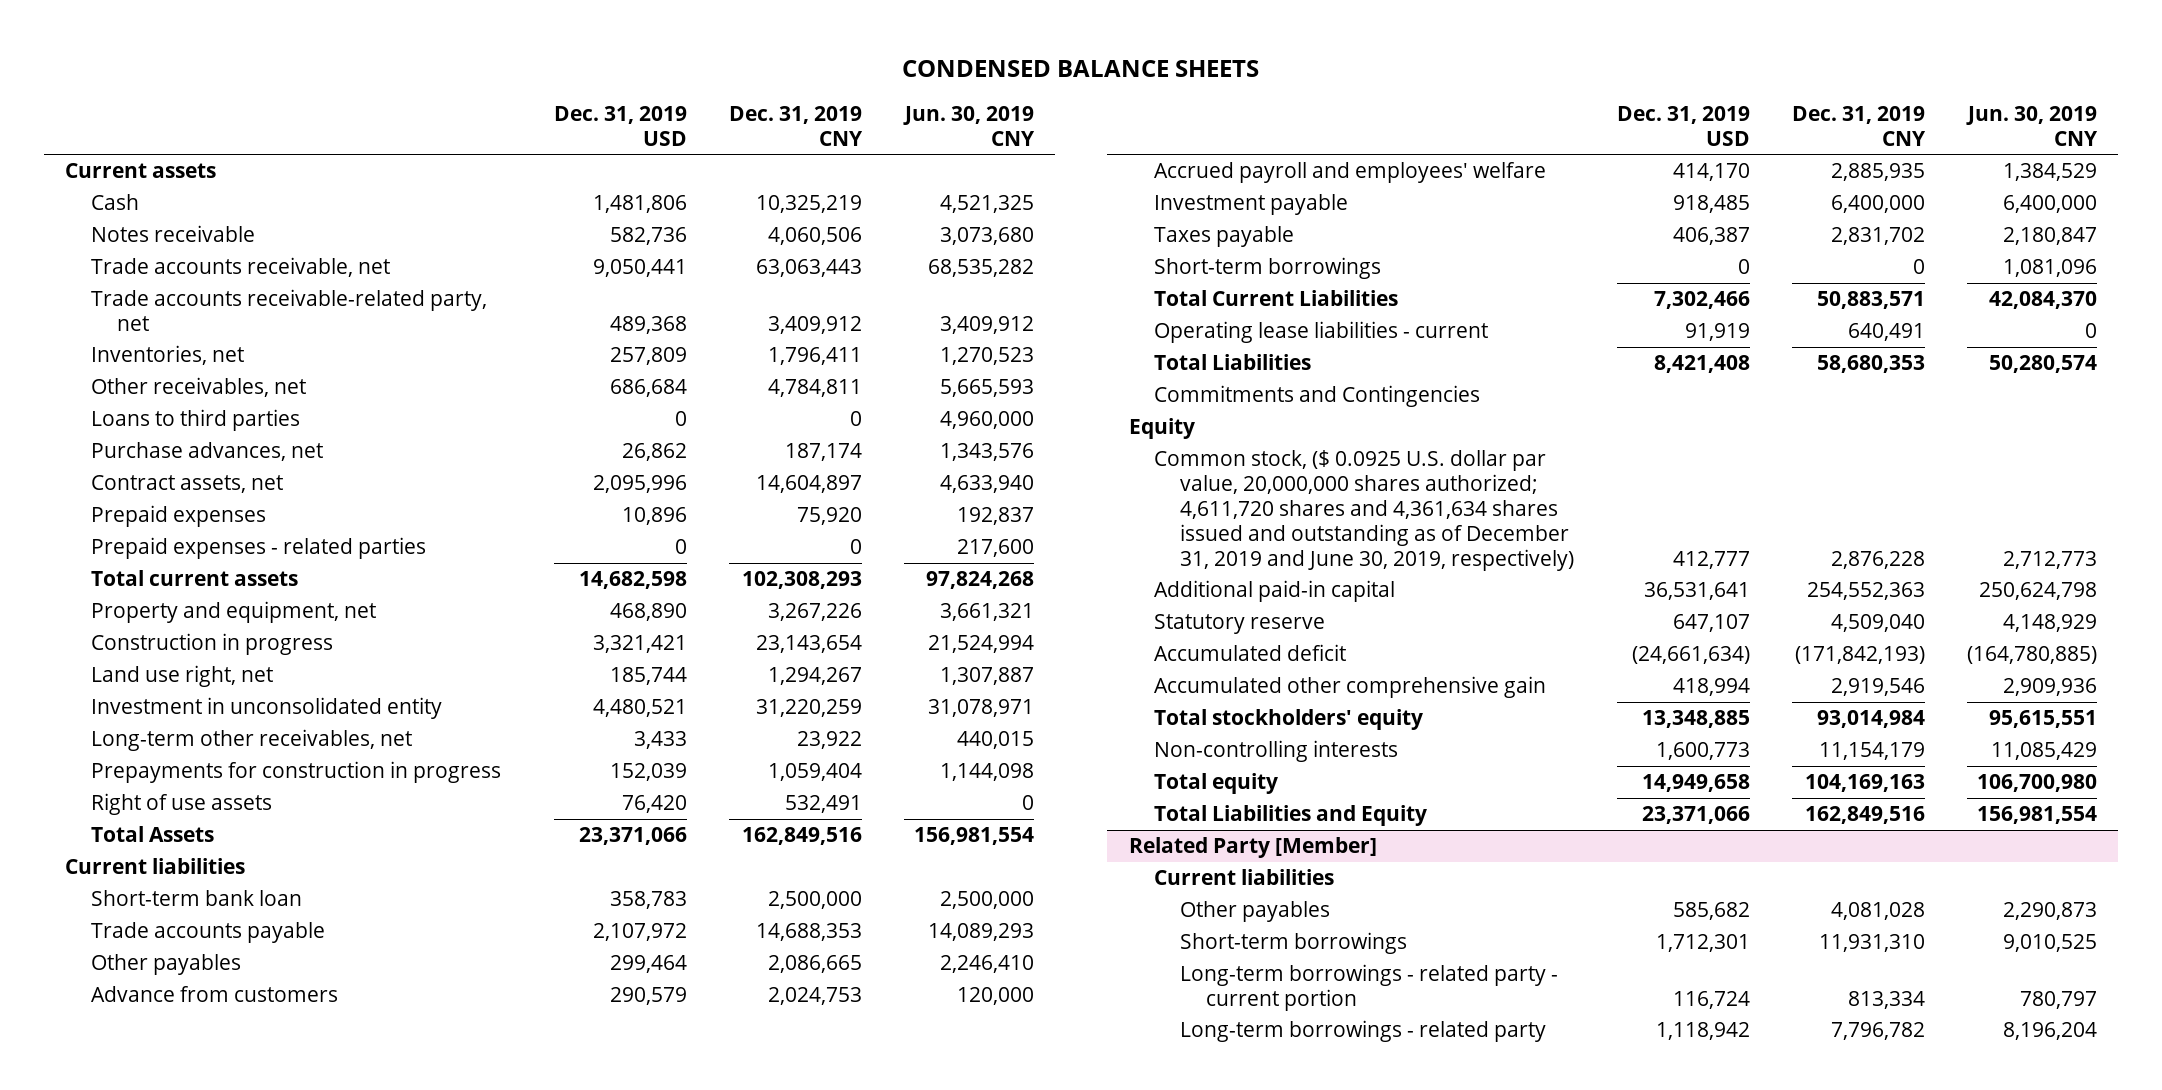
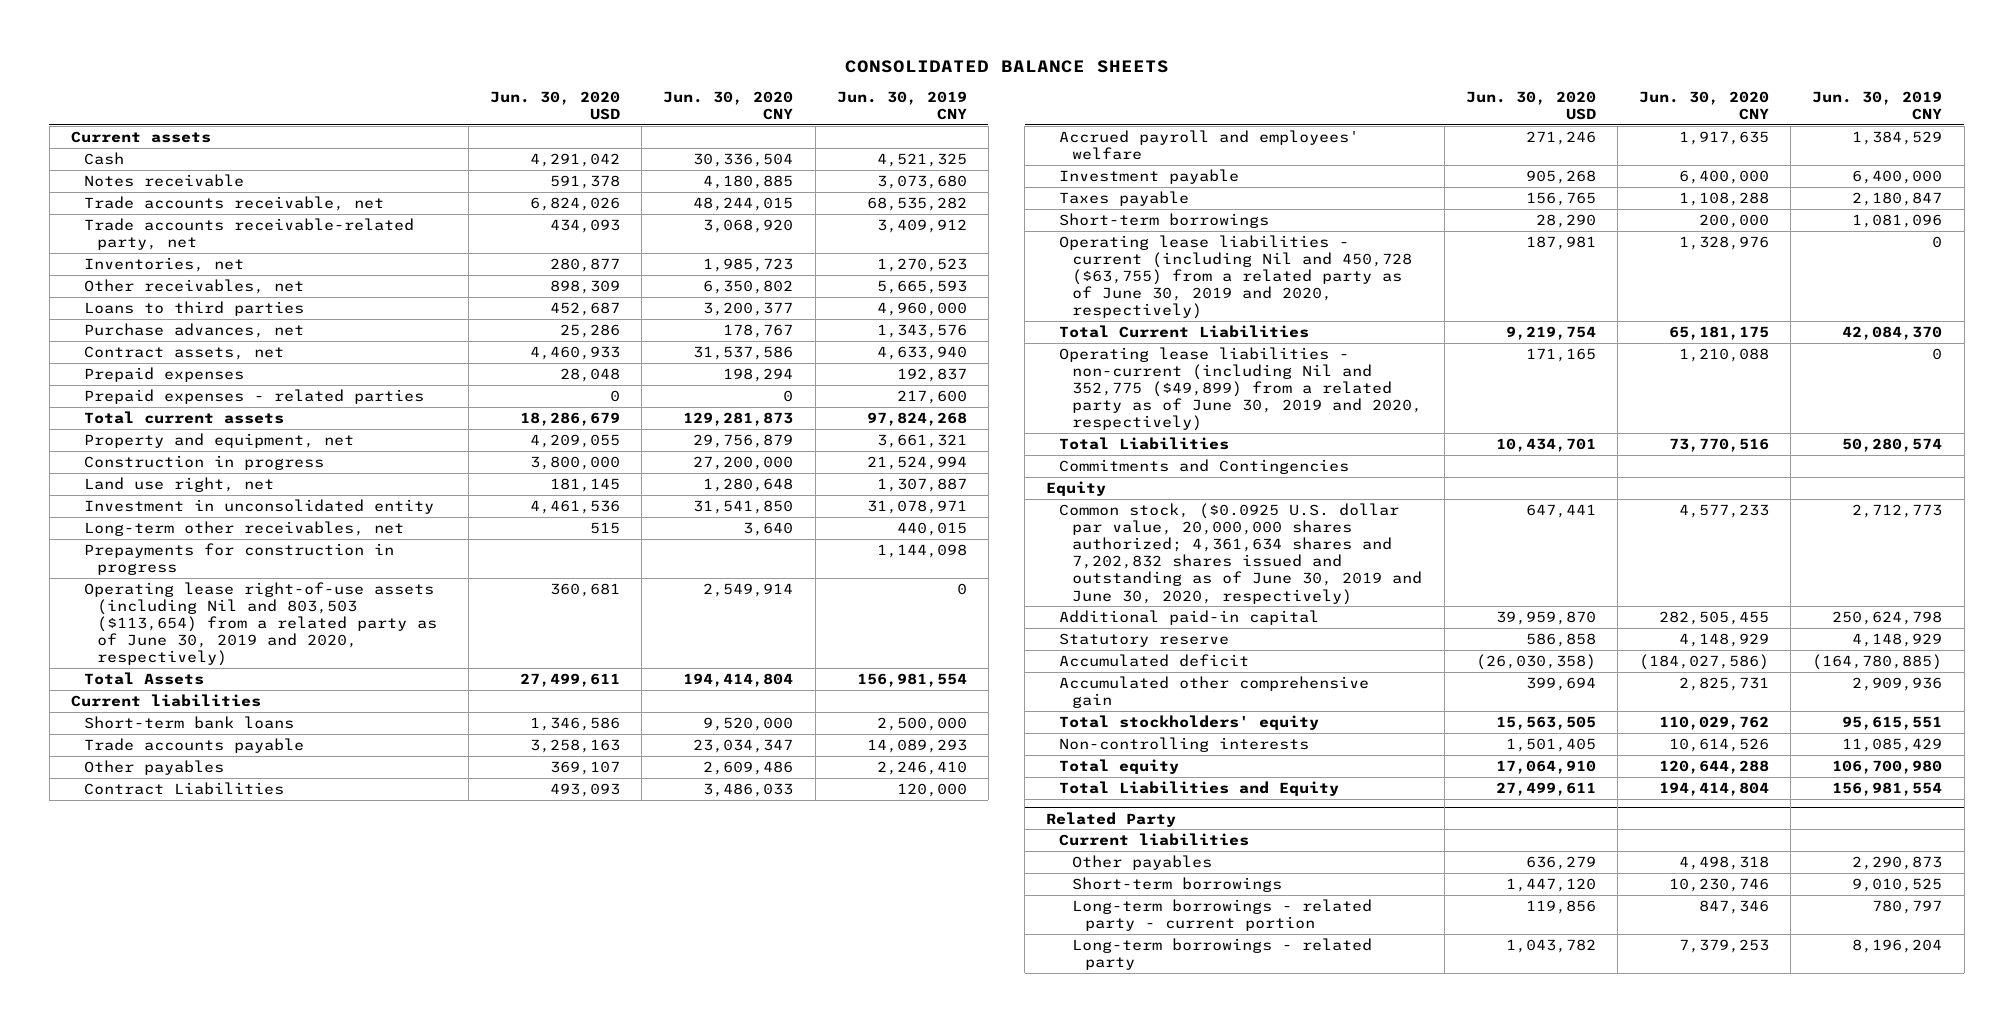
[902,59,1260,77] CONDENSED BALANCE SHEETS -> [844,59,1169,73] CONSOLIDATED BALANCE SHEETS
[553,106,687,147] Dec. 31, 2019 USD -> none
[728,106,863,147] Dec. 31, 2019 CNY -> none
none -> [490,91,621,121] Jun. 30, 2020 USD
none -> [663,91,794,121] Jun. 30, 2020 CNY
[91,793,273,816] Right of use assets -> [83,581,437,667] Operating lease right-of-use assets (including Nil and 803,503 ($113,654) from a related party as of June 30, 2019 and 2020, respectively)
[91,890,303,907] Short-term bank loan -> [83,715,294,729] Short-term bank loans
[91,986,339,1003] Advance from customers -> none
none -> [83,781,284,795] Contract Liabilities
none -> [1059,234,1413,320] Operating lease liabilities - current (including Nil and 450,728 ($63,755) from a related party as of June 30, 2019 and 2020, respectively)
[1154,321,1489,344] Operating lease liabilities - current -> none
none -> [1059,346,1423,432] Operating lease liabilities - non-current (including Nil and 352,775 ($49,899) from a related party as of June 30, 2019 and 2020, respectively)
[1154,450,1575,571] Common stock, ($ 0.0925 U.S. dollar par value, 20,000,000 shares authorized; 4,611,720 shares and 4,361,634 shares issued and outstanding as of December 31, 2019 and June 30, 2019, respectively) -> [1059,502,1423,605] Common stock, ($0.0925 U.S. dollar par value, 20,000,000 shares authorized; 4,361,634 shares and 7,202,832 shares issued and outstanding as of June 30, 2019 and June 30, 2020, respectively)
[1128,837,1377,859] Related Party [Member] -> [1046,811,1177,827] Related Party

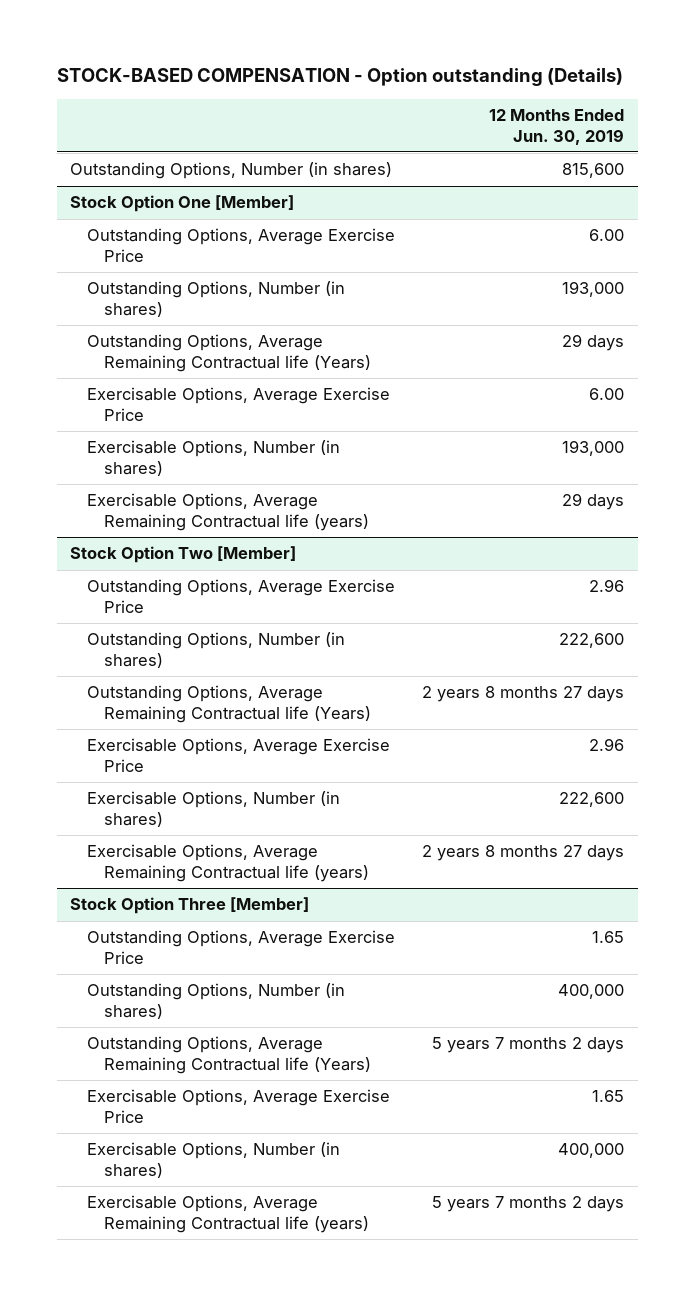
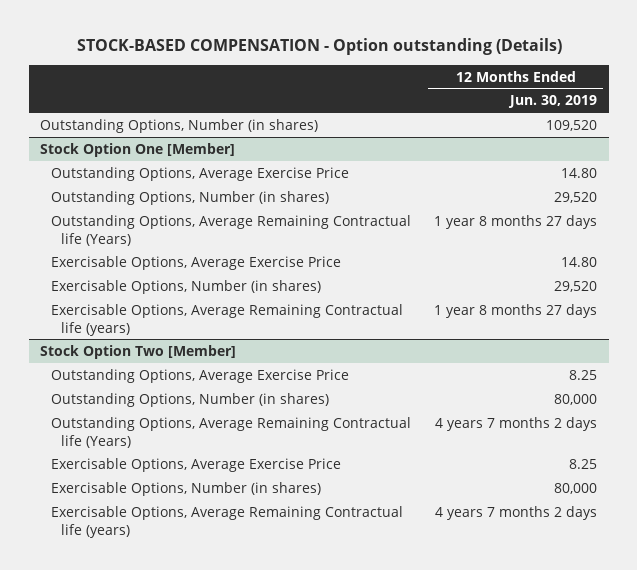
[562,163,625,179] 815,600 -> [546,119,598,131] 109,520
[589,229,625,242] 6.00 -> [561,167,598,178] 14.80
[562,281,625,298] 193,000 -> [554,191,598,203] 29,520
[562,334,625,352] 29 days -> [434,214,598,229] 1 year 8 months 27 days
[589,388,625,401] 6.00 -> [561,256,598,267] 14.80
[562,440,625,457] 193,000 -> [554,280,598,292] 29,520
[562,493,625,511] 29 days -> [434,303,598,318] 1 year 8 months 27 days
[70,897,310,915] Stock Option Three [Member] -> none
[87,930,396,965] Outstanding Options, Average Exercise Price -> none
[87,983,346,1020] Outstanding Options, Number (in shares) -> none
[87,1036,371,1075] Outstanding Options, Average Remaining Contractual life (Years) -> none
[87,1089,391,1124] Exercisable Options, Average Exercise Price -> none
[87,1142,341,1179] Exercisable Options, Number (in shares) -> none
[87,1195,369,1234] Exercisable Options, Average Remaining Contractual life (years) -> none
[589,579,625,593] 2.96 -> [569,369,598,380] 8.25
[559,633,625,649] 222,600 -> [554,393,598,405] 80,000
[422,686,625,703] 2 years 8 months 27 days -> [435,416,598,431] 4 years 7 months 2 days
[589,738,625,752] 2.96 -> [569,458,598,469] 8.25
[559,792,625,808] 222,600 -> [554,482,598,494] 80,000
[422,845,625,862] 2 years 8 months 27 days -> [435,505,598,520] 4 years 7 months 2 days

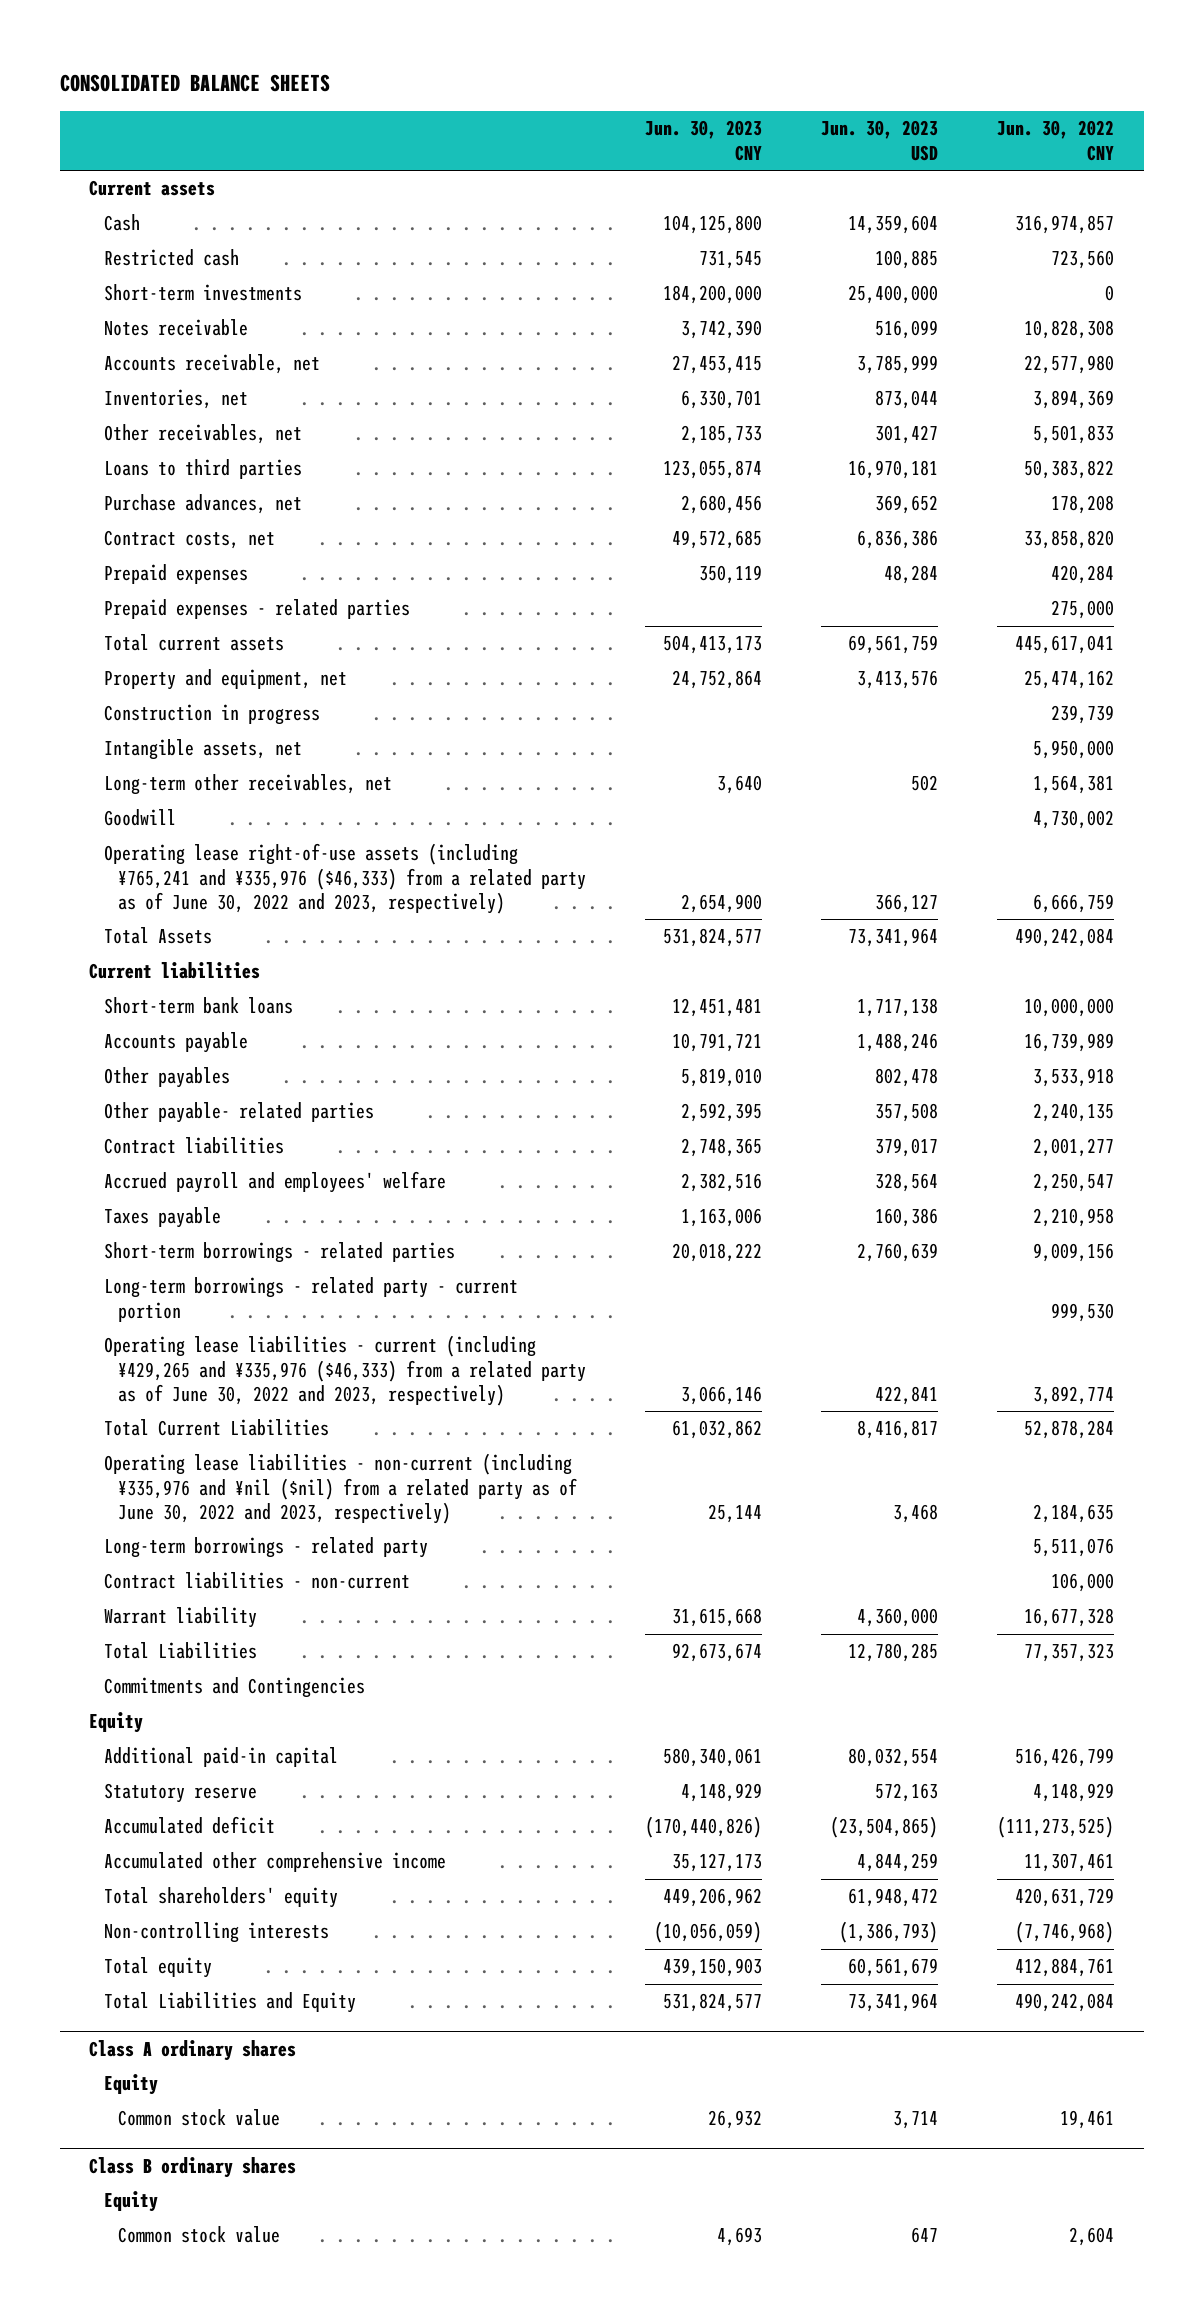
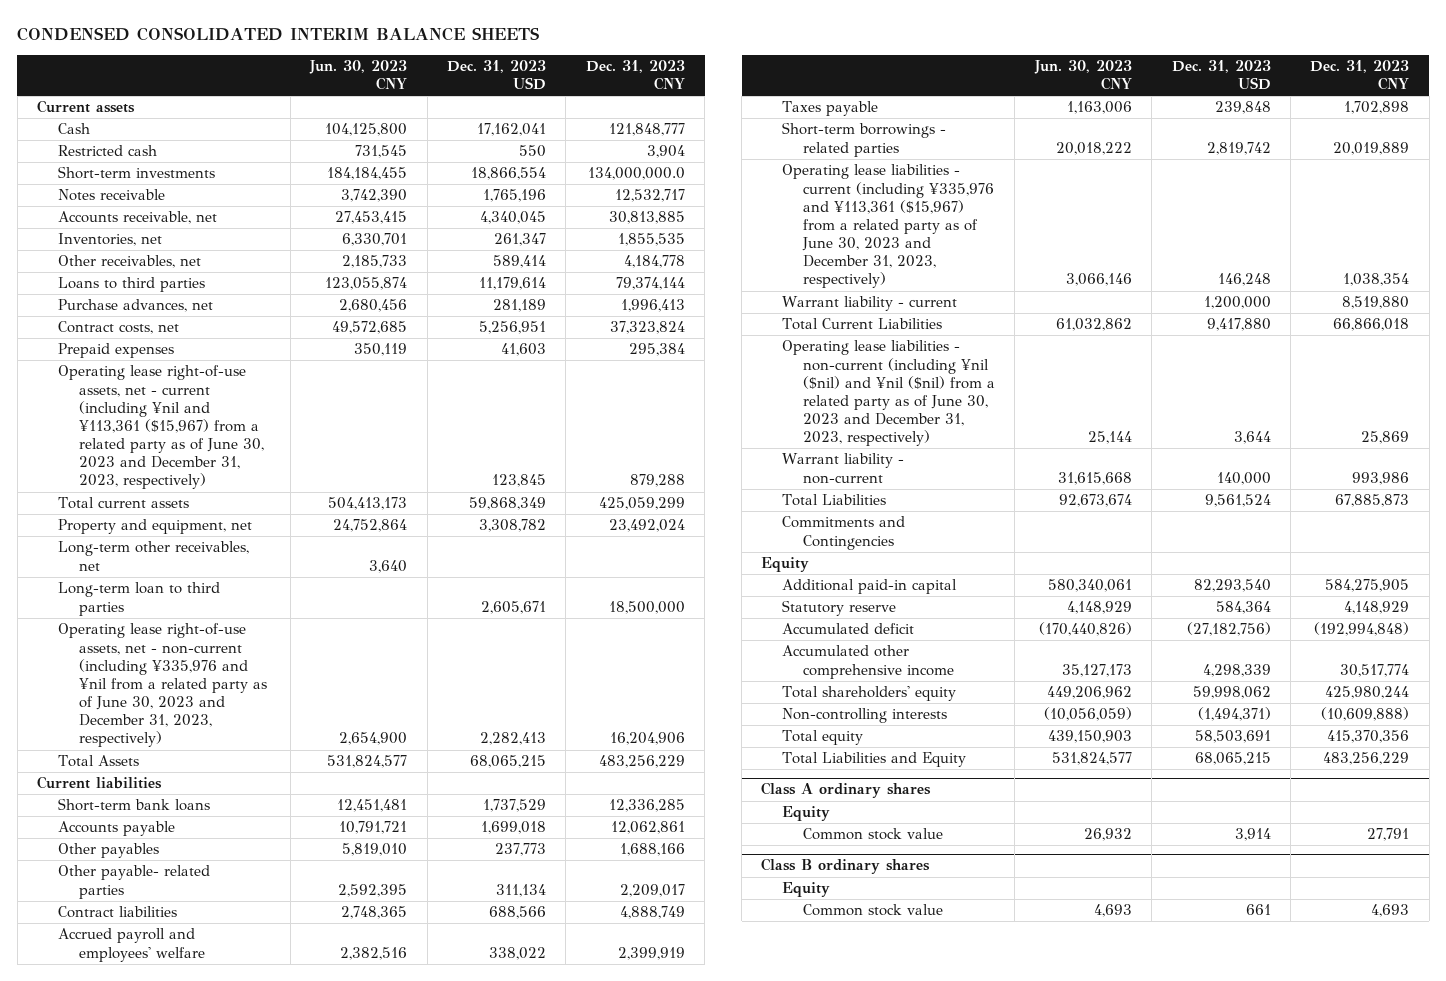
[59,73,330,92] CONSOLIDATED BALANCE SHEETS -> [17,27,540,42] CONDENSED CONSOLIDATED INTERIM BALANCE SHEETS
[821,120,939,161] Jun. 30, 2023 USD -> none
[997,120,1115,161] Jun. 30, 2022 CNY -> none
none -> [447,60,547,91] Dec. 31, 2023 USD
none -> [585,60,685,91] Dec. 31, 2023 CNY
[663,285,763,305] 184,200,000 -> [327,167,408,181] 184,184,455
[103,599,410,620] Prepaid expenses - related parties -> none
none -> [57,365,264,490] Operating lease right-of-use assets, net - current (including ¥nil and ¥113,361 ($15,967) from a related party as of June 30, 2023 and December 31, 2023, respectively)
[103,704,320,726] Construction in progress -> none
[103,739,302,761] Intangible assets, net -> none
[103,809,176,827] Goodwill -> none
none -> [57,582,220,616] Long-term loan to third parties
[103,843,586,914] Operating lease right-of-use assets (including ¥765,241 and ¥335,976 ($46,333) from a related party as of June 30, 2022 and 2023, respectively) -> [57,623,267,748] Operating lease right-of-use assets, net - non-current (including ¥335,976 and ¥nil from a related party as of June 30, 2023 and December 31, 2023, respectively)
[103,1277,518,1322] Long-term borrowings - related party - current portion -> none
[103,1335,586,1406] Operating lease liabilities - current (including ¥429,265 and ¥335,976 ($46,333) from a related party as of June 30, 2022 and 2023, respectively) -> [782,164,995,289] Operating lease liabilities - current (including ¥335,976 and ¥113,361 ($15,967) from a related party as of June 30, 2023 and December 31, 2023, respectively)
none -> [782,296,958,312] Warrant liability - current
[103,1537,428,1559] Long-term borrowings - related party -> none
[103,1572,410,1590] Contract liabilities - non-current -> none
[103,1453,577,1524] Operating lease liabilities - non-current (including ¥335,976 and ¥nil ($nil) from a related party as of June 30, 2022 and 2023, respectively) -> [782,340,996,447] Operating lease liabilities - non-current (including ¥nil ($nil) and ¥nil ($nil) from a related party as of June 30, 2023 and December 31, 2023, respectively)
[103,1607,257,1629] Warrant liability -> [782,453,905,484] Warrant liability - non-current

